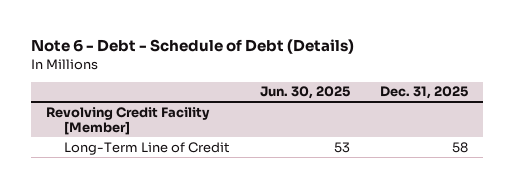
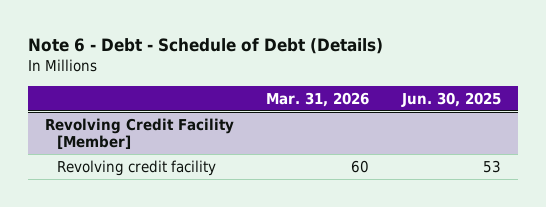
[379,86,468,100] Dec. 31, 2025 -> none
none -> [266,91,370,107] Mar. 31, 2026
[63,141,230,155] Long-Term Line of Credit -> [56,159,216,176] Revolving credit facility

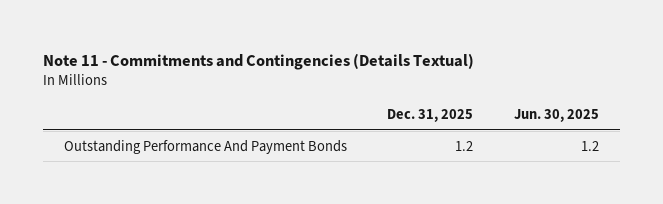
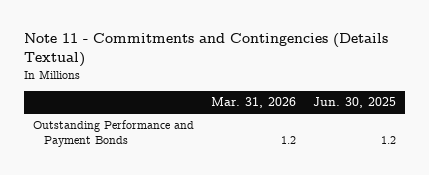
[387,109,474,123] Dec. 31, 2025 -> none
none -> [210,97,296,109] Mar. 31, 2026
[63,139,347,154] Outstanding Performance And Payment Bonds -> [32,120,194,148] Outstanding Performance and Payment Bonds

